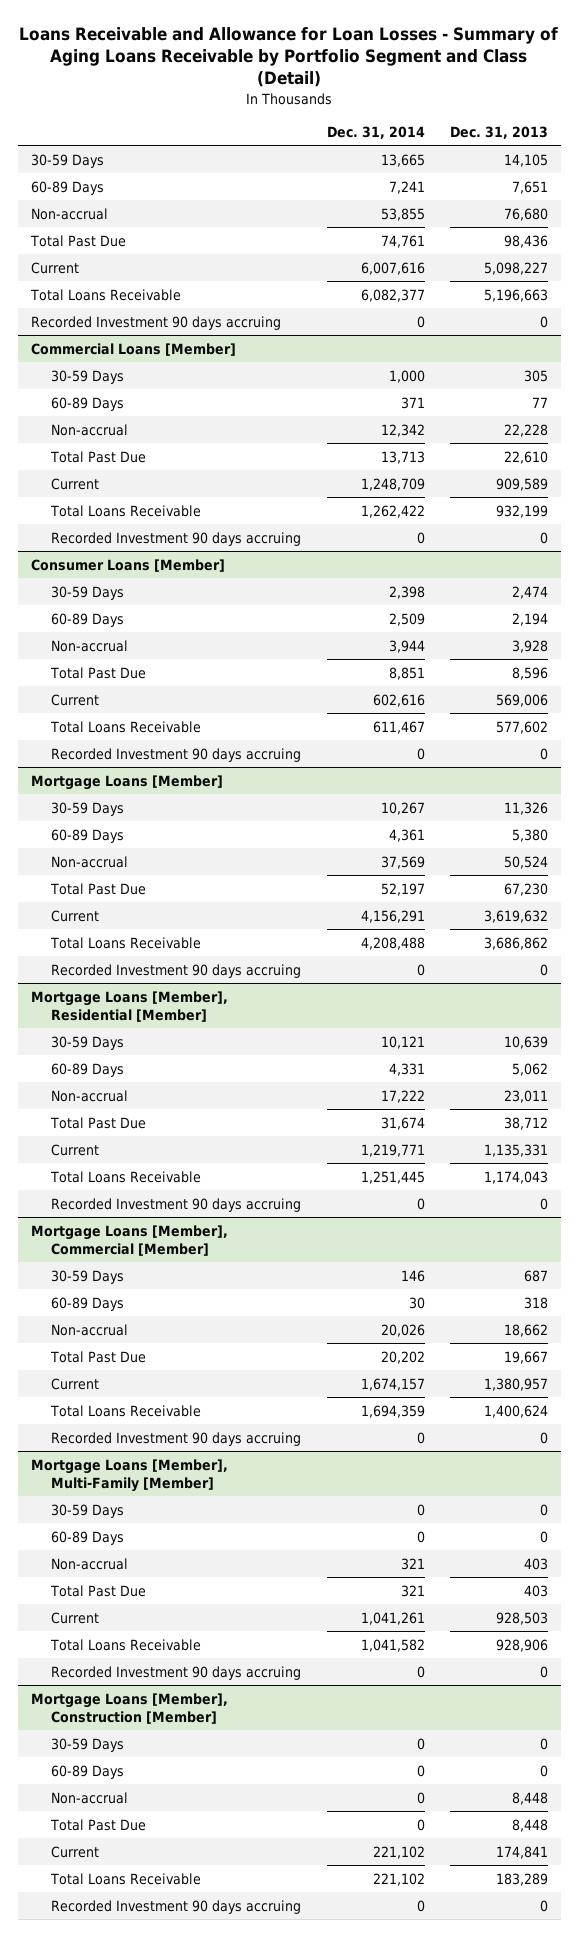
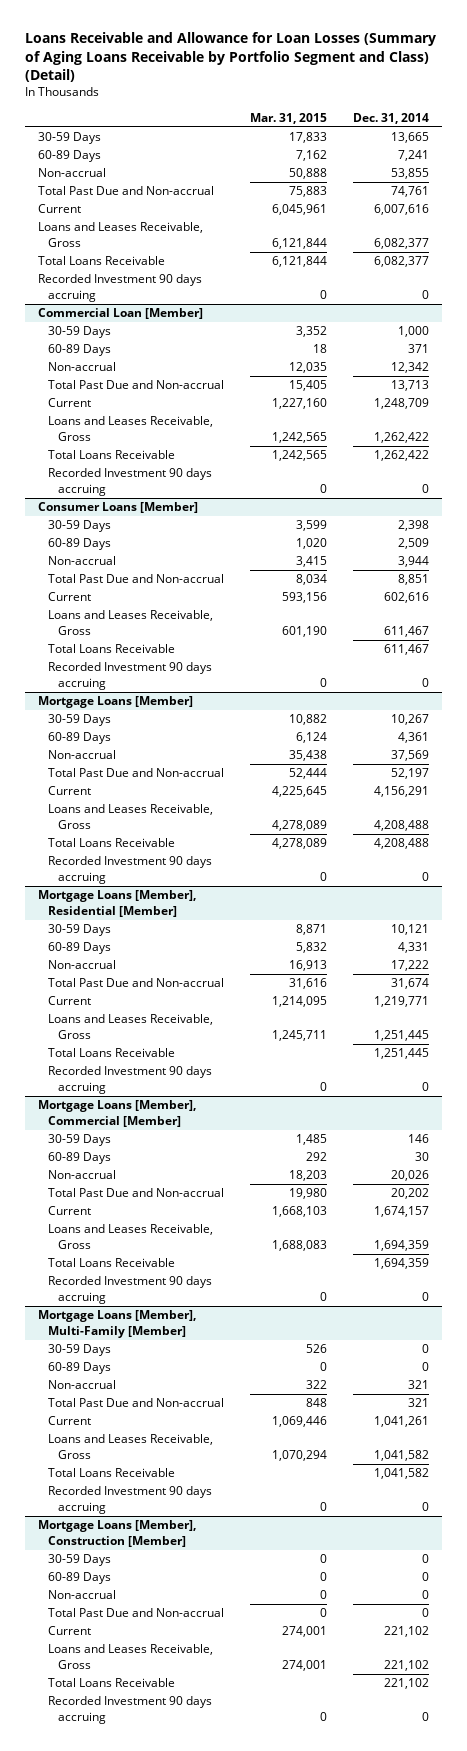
[19,27,559,88] Loans Receivable and Allowance for Loan Losses - Summary of Aging Loans Receivable by Portfolio Segment and Class (Detail) -> [24,32,436,83] Loans Receivable and Allowance for Loan Losses (Summary of Aging Loans Receivable by Portfolio Segment and Class) (Detail)
[449,125,548,139] Dec. 31, 2013 -> none
none -> [250,112,328,124] Mar. 31, 2015
[29,234,126,247] Total Past Due -> [37,186,214,196] Total Past Due and Non-accrual
none -> [37,222,203,247] Loans and Leases Receivable, Gross
[30,342,236,356] Commercial Loans [Member] -> [37,308,203,320] Commercial Loan [Member]
[50,450,147,463] Total Past Due -> [47,380,224,390] Total Past Due and Non-accrual
none -> [47,416,213,441] Loans and Leases Receivable, Gross
[50,666,147,679] Total Past Due -> [47,574,224,584] Total Past Due and Non-accrual
none -> [47,610,213,635] Loans and Leases Receivable, Gross
[50,882,147,895] Total Past Due -> [47,768,224,778] Total Past Due and Non-accrual
none -> [47,804,213,829] Loans and Leases Receivable, Gross
[50,1116,147,1129] Total Past Due -> [47,978,224,988] Total Past Due and Non-accrual
none -> [47,1014,213,1039] Loans and Leases Receivable, Gross
[50,1350,147,1363] Total Past Due -> [47,1188,224,1198] Total Past Due and Non-accrual
none -> [47,1224,213,1249] Loans and Leases Receivable, Gross
[50,1584,147,1597] Total Past Due -> [47,1398,224,1408] Total Past Due and Non-accrual
none -> [47,1434,213,1459] Loans and Leases Receivable, Gross
[50,1818,147,1831] Total Past Due -> [47,1608,224,1618] Total Past Due and Non-accrual
none -> [47,1644,213,1669] Loans and Leases Receivable, Gross

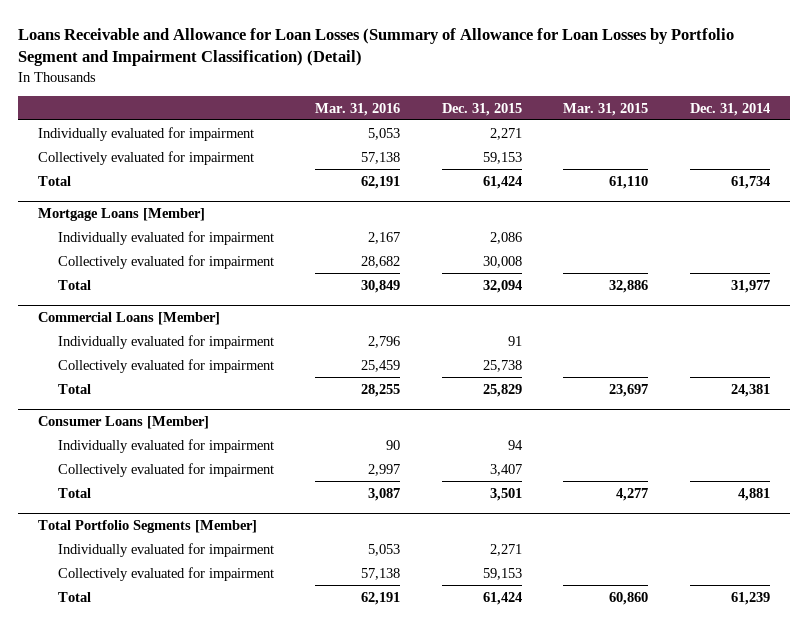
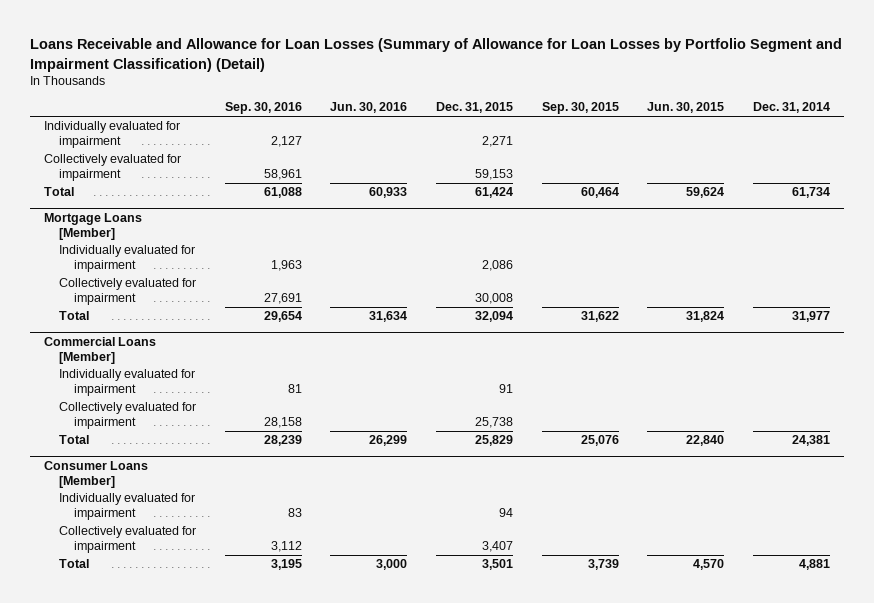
[315,102,401,116] Mar. 31, 2016 -> none
[563,102,649,116] Mar. 31, 2015 -> none
none -> [224,102,302,115] Sep. 30, 2016
none -> [330,102,408,114] Jun. 30, 2016
none -> [541,102,619,115] Sep. 30, 2015
none -> [647,102,725,114] Jun. 30, 2015
[38,519,258,533] Total Portfolio Segments [Member] -> none
[57,542,274,557] Individually evaluated for impairment -> none
[57,566,274,581] Collectively evaluated for impairment -> none
[57,591,91,602] Total -> none

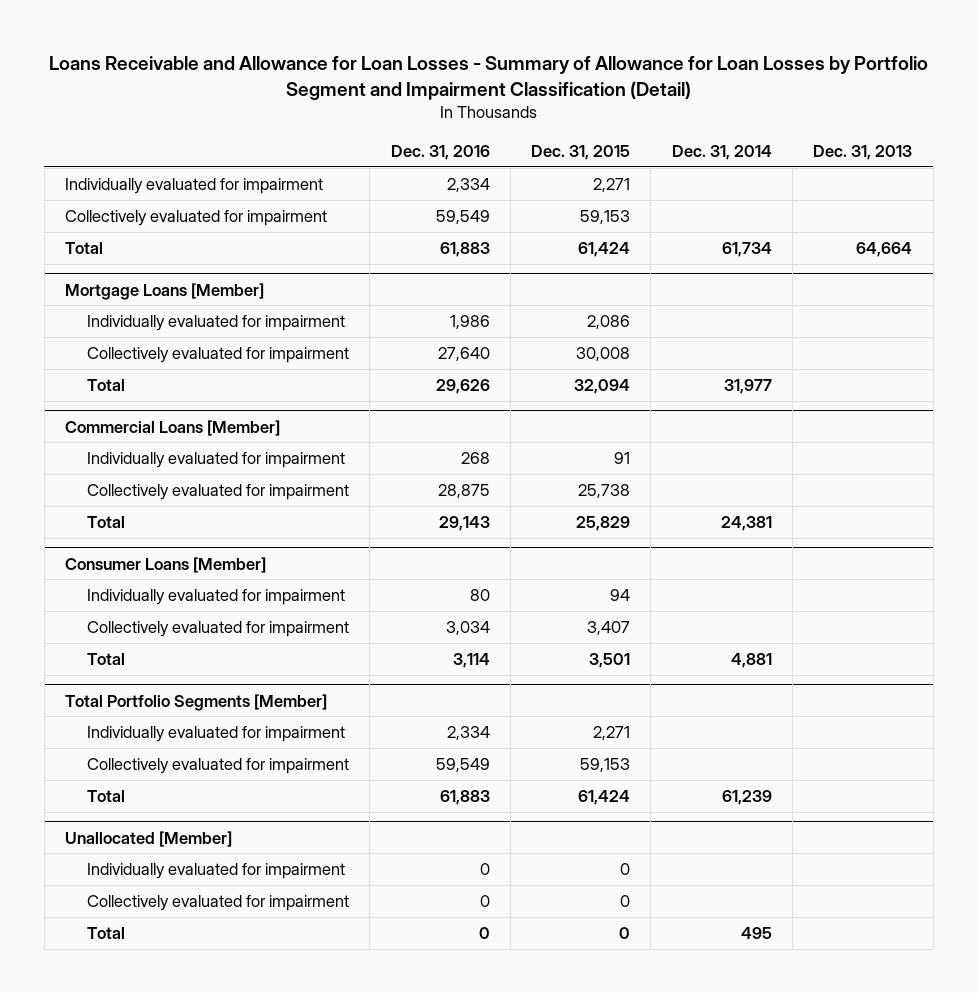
[30,38,843,72] Loans Receivable and Allowance for Loan Losses (Summary of Allowance for Loan Losses by Portfolio Segment and Impairment Classification) (Detail) -> [48,56,928,100] Loans Receivable and Allowance for Loan Losses - Summary of Allowance for Loan Losses by Portfolio Segment and Impairment Classification (Detail)
[224,102,302,115] Sep. 30, 2016 -> none
[330,102,408,114] Jun. 30, 2016 -> none
[541,102,619,115] Sep. 30, 2015 -> none
[647,102,725,114] Jun. 30, 2015 -> none
none -> [390,144,490,160] Dec. 31, 2016
none -> [813,144,913,160] Dec. 31, 2013
none -> [65,693,328,711] Total Portfolio Segments [Member]
none -> [87,725,346,742] Individually evaluated for impairment
none -> [87,757,350,774] Collectively evaluated for impairment
none -> [87,789,126,802] Total
none -> [65,830,233,847] Unallocated [Member]
none -> [87,862,346,879] Individually evaluated for impairment
none -> [87,894,350,911] Collectively evaluated for impairment
none -> [87,926,126,939] Total

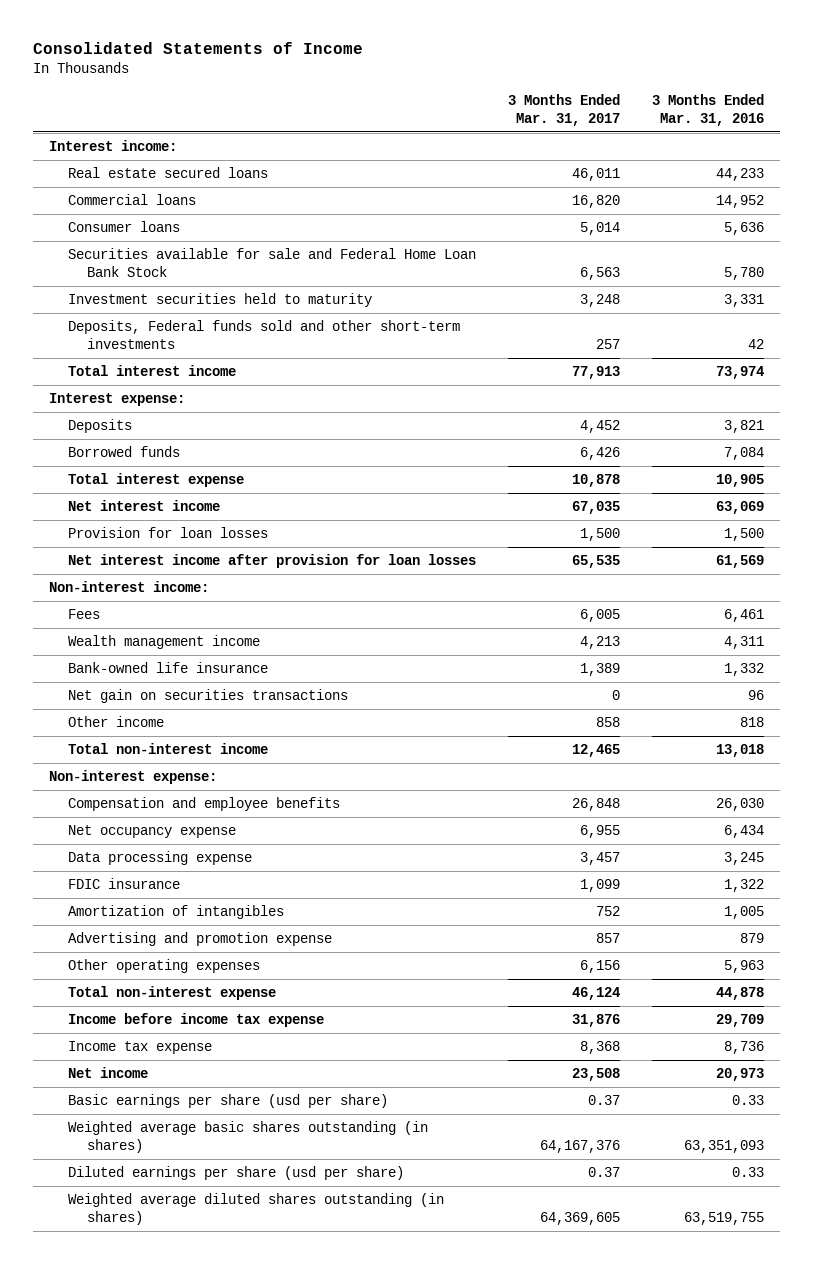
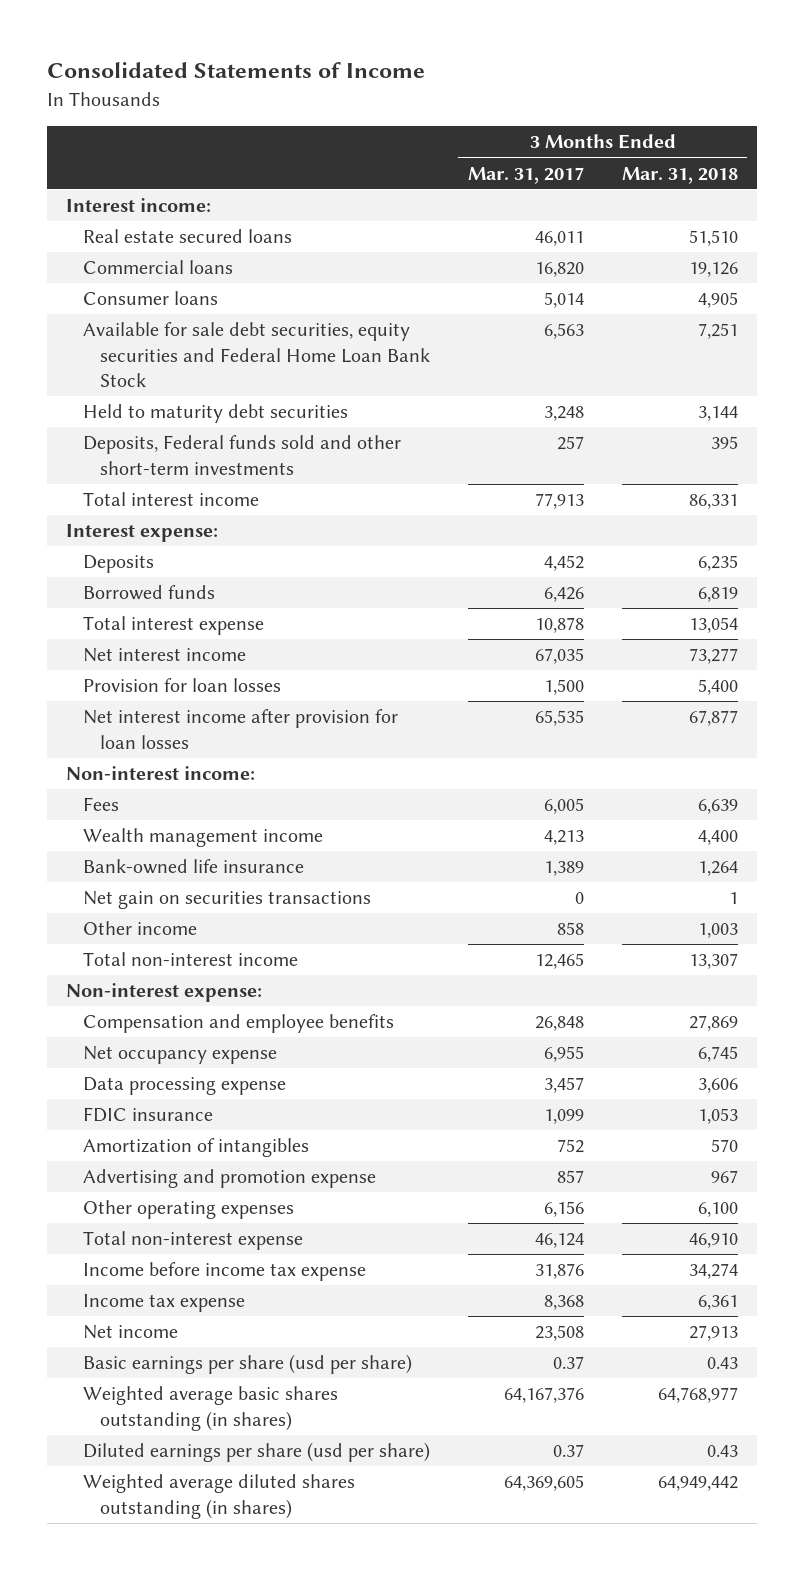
[652,94,765,126] 3 Months Ended Mar. 31, 2016 -> none
none -> [621,166,738,184] Mar. 31, 2018
[68,248,477,277] Securities available for sale and Federal Home Loan Bank Stock -> [82,322,430,387] Available for sale debt securities, equity securities and Federal Home Loan Bank Stock
[68,293,373,308] Investment securities held to maturity -> [82,404,348,424] Held to maturity debt securities

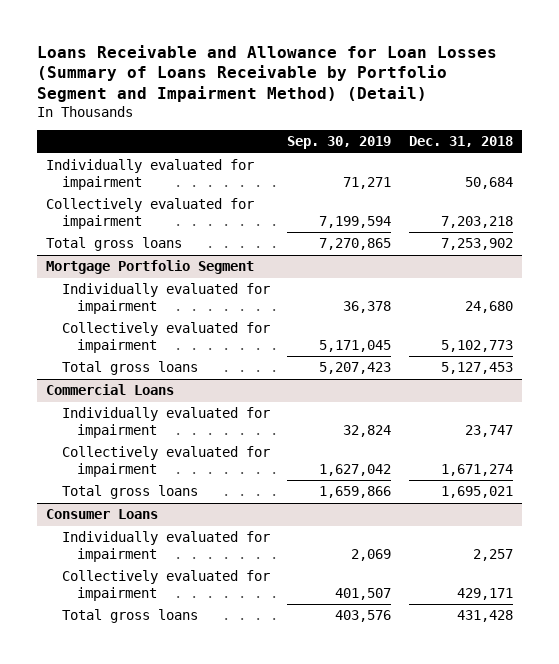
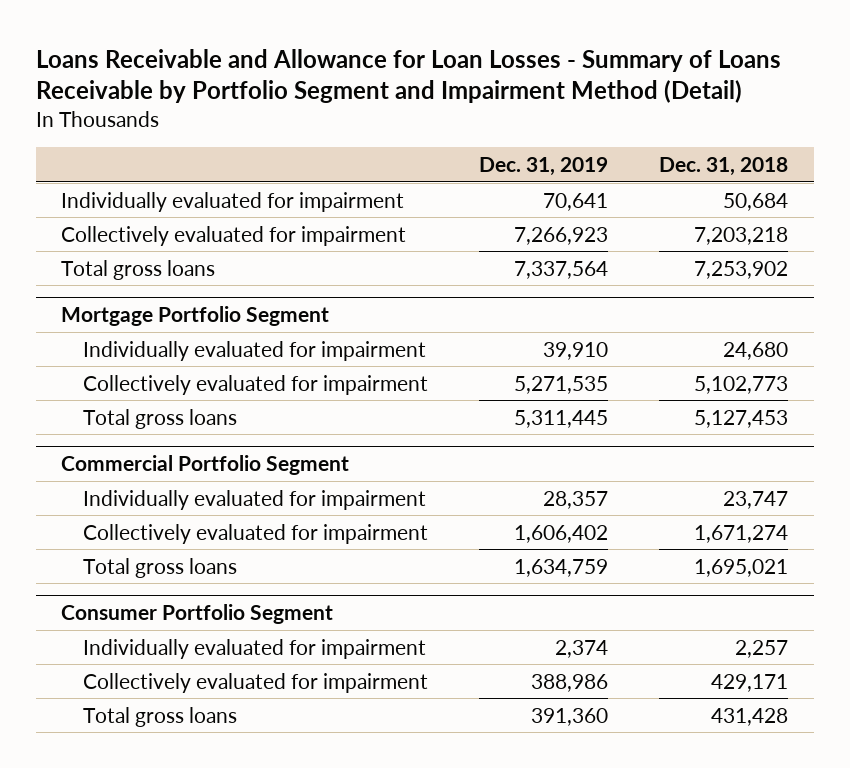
[37,44,498,102] Loans Receivable and Allowance for Loan Losses (Summary of Loans Receivable by Portfolio Segment and Impairment Method) (Detail) -> [35,48,781,104] Loans Receivable and Allowance for Loan Losses - Summary of Loans Receivable by Portfolio Segment and Impairment Method (Detail)
[287,136,392,150] Sep. 30, 2019 -> none
none -> [478,156,608,176] Dec. 31, 2019
[46,384,175,396] Commercial Loans -> [61,454,350,475] Commercial Portfolio Segment
[46,509,159,520] Consumer Loans -> [61,603,334,624] Consumer Portfolio Segment

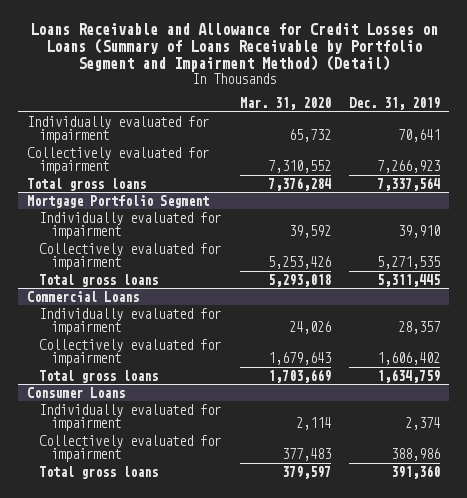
[35,48,781,104] Loans Receivable and Allowance for Loan Losses - Summary of Loans Receivable by Portfolio Segment and Impairment Method (Detail) -> [29,23,438,73] Loans Receivable and Allowance for Credit Losses on Loans (Summary of Loans Receivable by Portfolio Segment and Impairment Method) (Detail)
[659,156,789,176] Dec. 31, 2018 -> none
none -> [239,97,331,111] Mar. 31, 2020
[61,454,350,475] Commercial Portfolio Segment -> [27,290,140,302] Commercial Loans
[61,603,334,624] Consumer Portfolio Segment -> [27,386,126,398] Consumer Loans

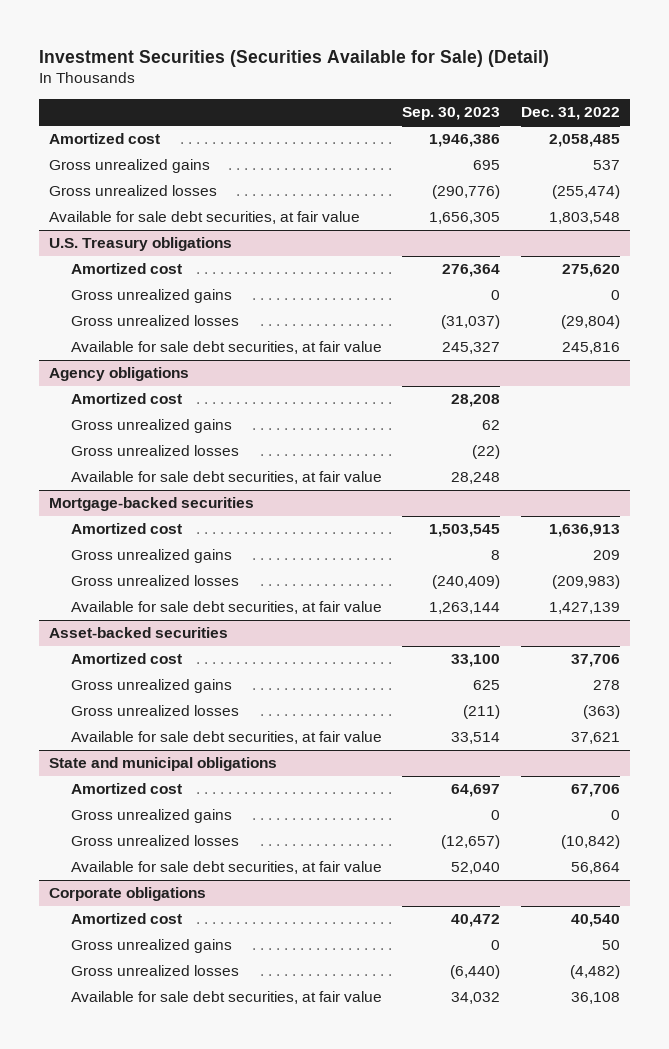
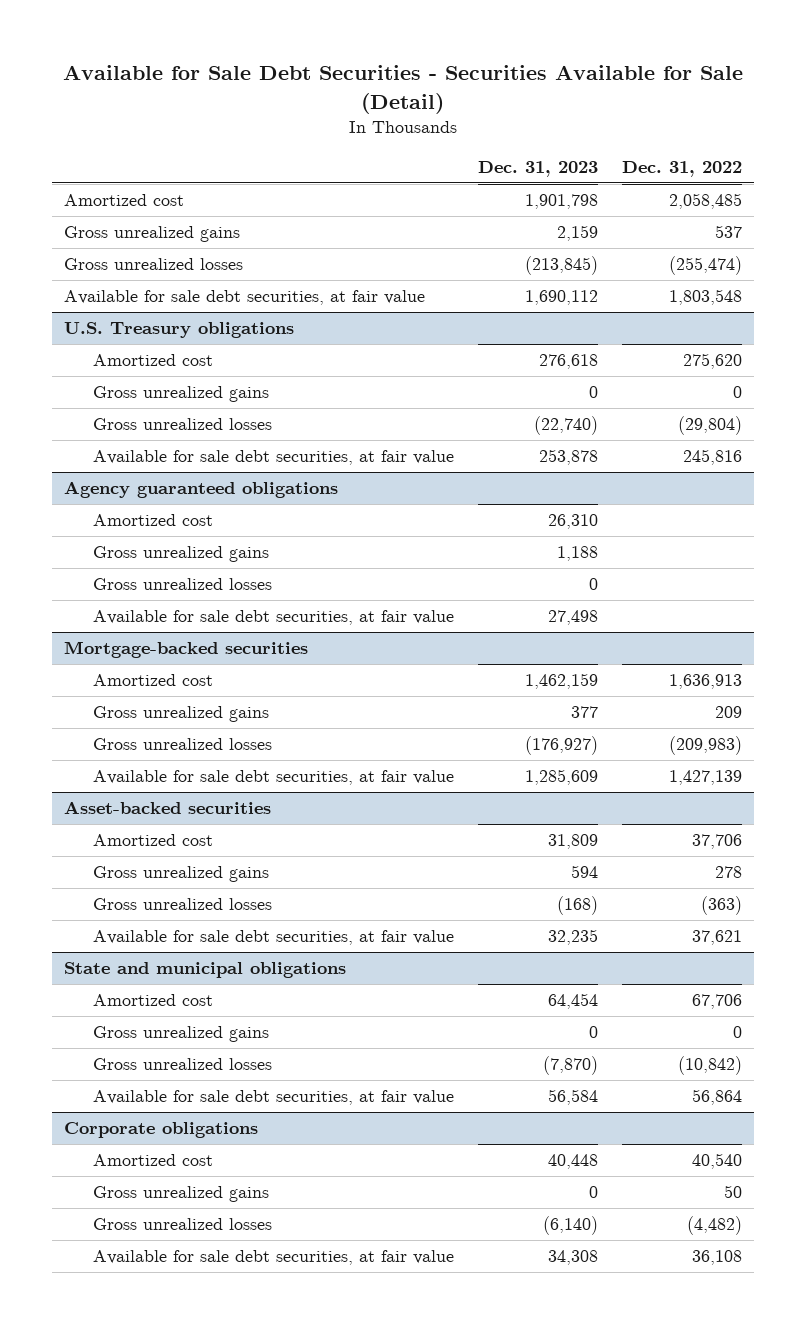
[38,49,549,67] Investment Securities (Securities Available for Sale) (Detail) -> [62,65,743,114] Available for Sale Debt Securities - Securities Available for Sale (Detail)
[402,107,501,121] Sep. 30, 2023 -> none
none -> [477,161,598,178] Dec. 31, 2023
[49,367,190,382] Agency obligations -> [64,481,339,499] Agency guaranteed obligations

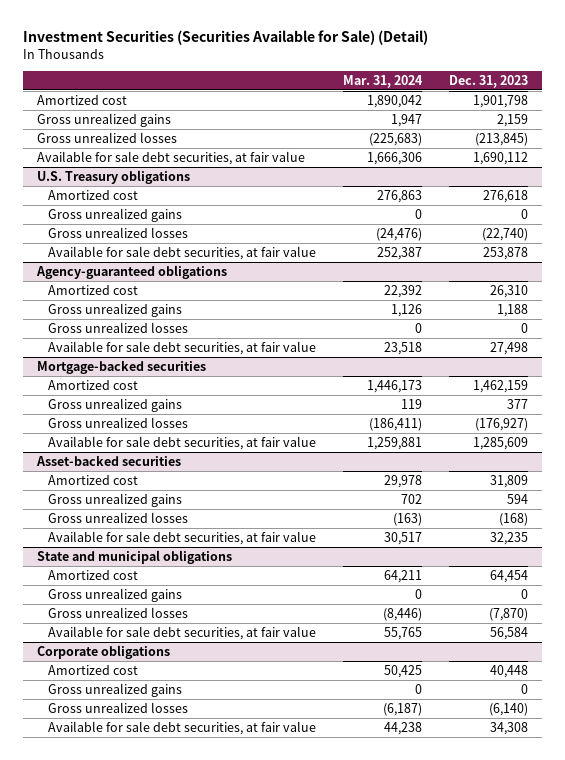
[62,65,743,114] Available for Sale Debt Securities - Securities Available for Sale (Detail) -> [23,30,429,46] Investment Securities (Securities Available for Sale) (Detail)
[621,161,742,178] Dec. 31, 2022 -> none
none -> [342,74,423,88] Mar. 31, 2024
[64,481,339,499] Agency guaranteed obligations -> [35,264,227,279] Agency-guaranteed obligations

